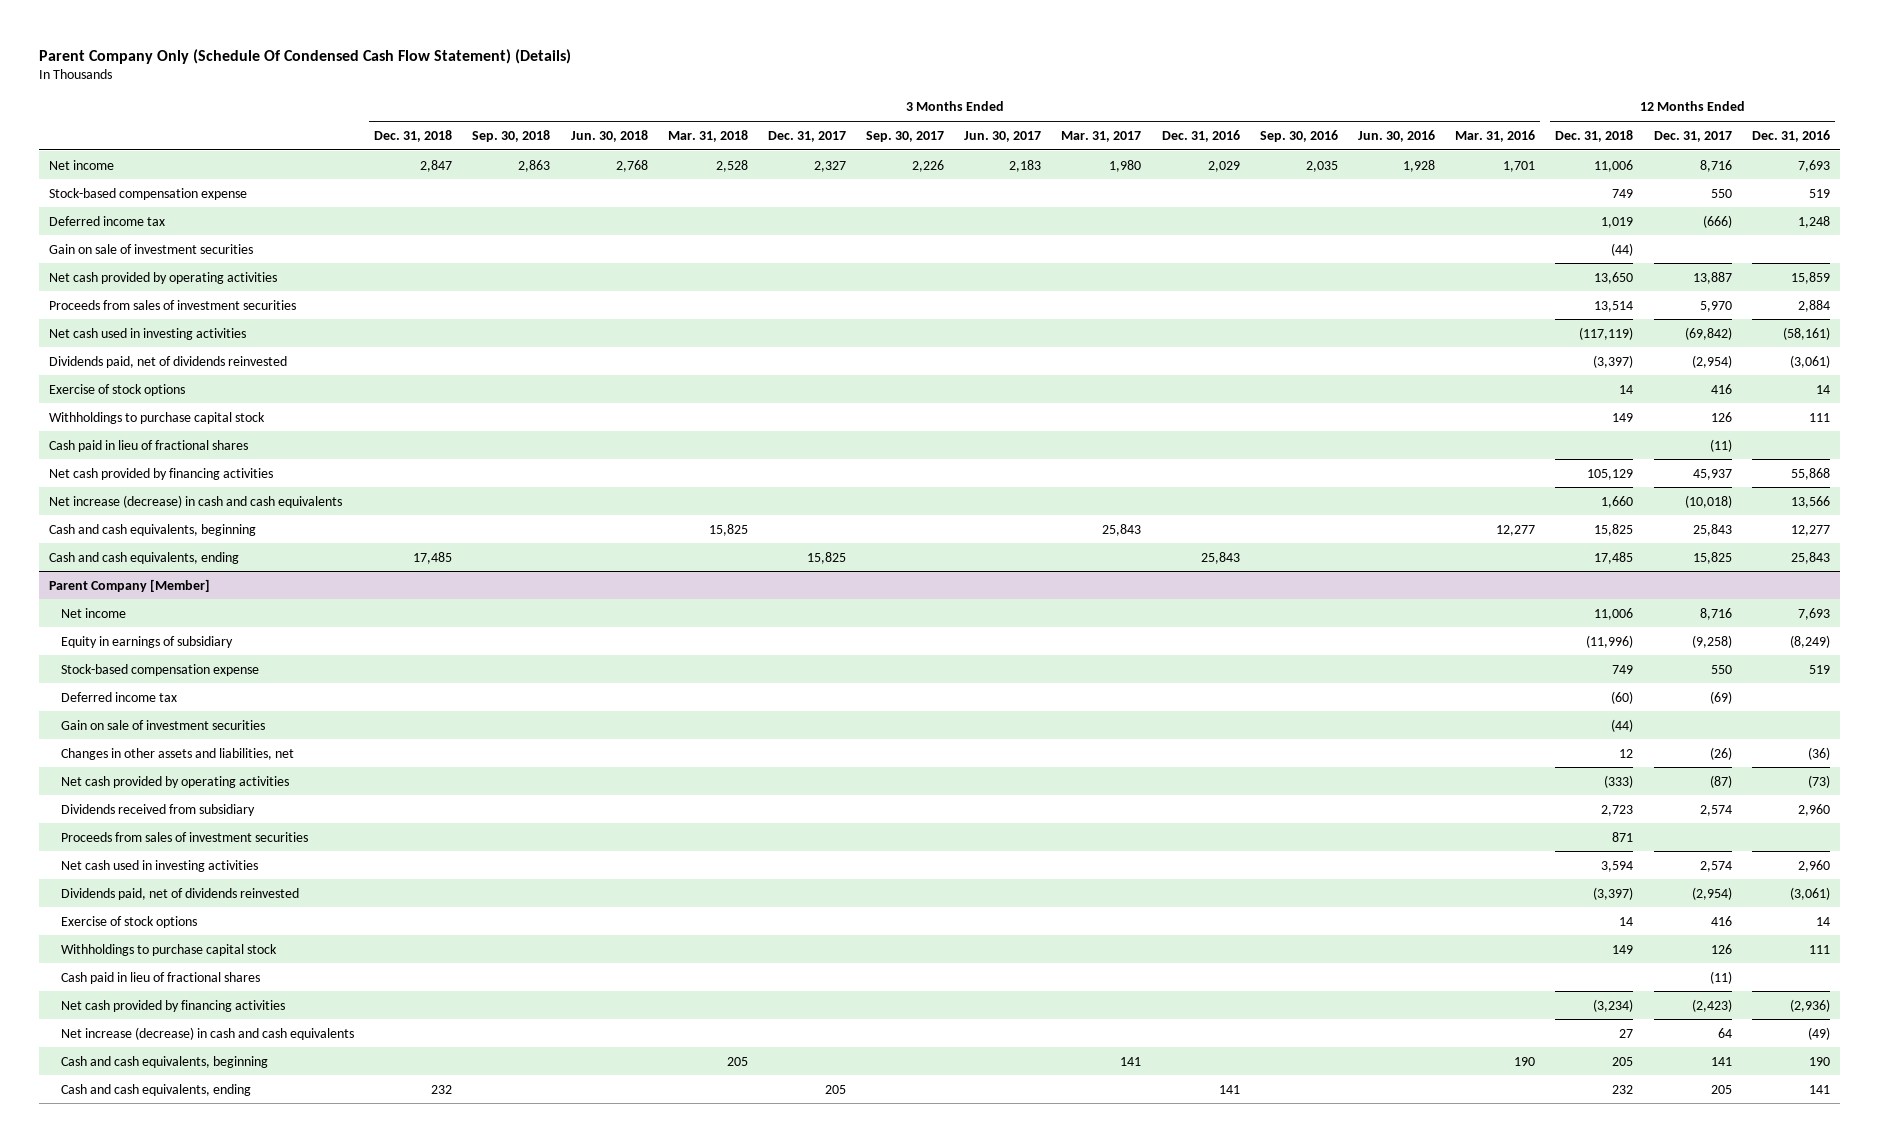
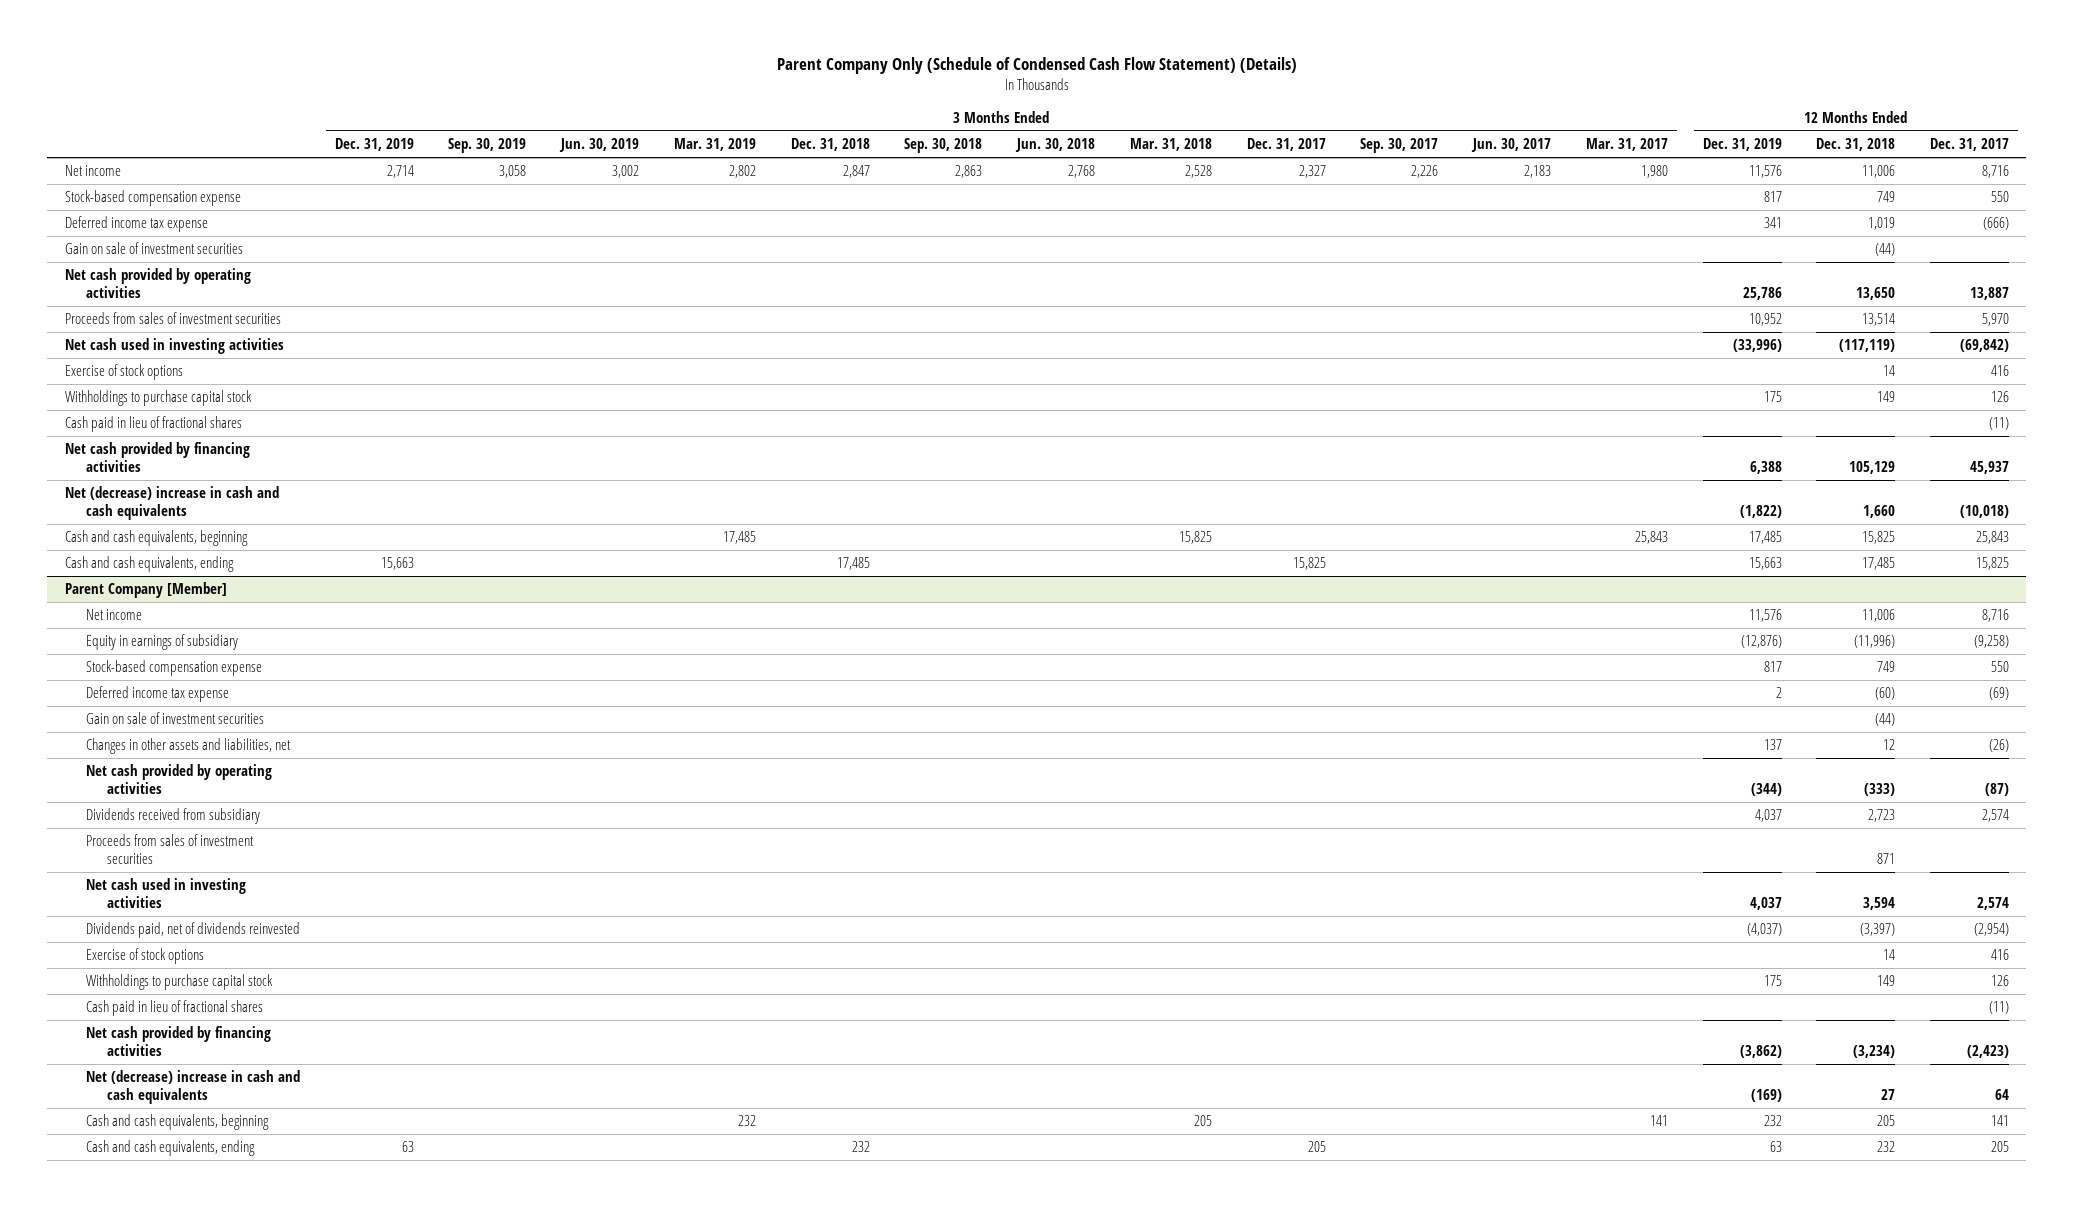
[39,48,572,64] Parent Company Only (Schedule Of Condensed Cash Flow Statement) (Details) -> [776,57,1297,75] Parent Company Only (Schedule of Condensed Cash Flow Statement) (Details)
[1161,129,1240,142] Dec. 31, 2016 -> none
[1259,129,1338,142] Sep. 30, 2016 -> none
[1358,129,1436,142] Jun. 30, 2016 -> none
[1455,129,1536,142] Mar. 31, 2016 -> none
[1751,129,1830,142] Dec. 31, 2016 -> none
none -> [334,138,414,152] Dec. 31, 2019
none -> [448,138,527,154] Sep. 30, 2019
none -> [559,138,640,153] Jun. 30, 2019
none -> [673,138,756,152] Mar. 31, 2019
none -> [1702,138,1782,152] Dec. 31, 2019
[49,215,166,226] Deferred income tax -> [64,216,208,233] Deferred income tax expense
[49,355,288,368] Dividends paid, net of dividends reinvested -> none
[49,494,343,508] Net increase (decrease) in cash and cash equivalents -> [64,486,279,520] Net (decrease) increase in cash and cash equivalents
[60,691,177,702] Deferred income tax -> [85,686,229,703] Deferred income tax expense
[60,1026,354,1040] Net increase (decrease) in cash and cash equivalents -> [85,1070,300,1104] Net (decrease) increase in cash and cash equivalents

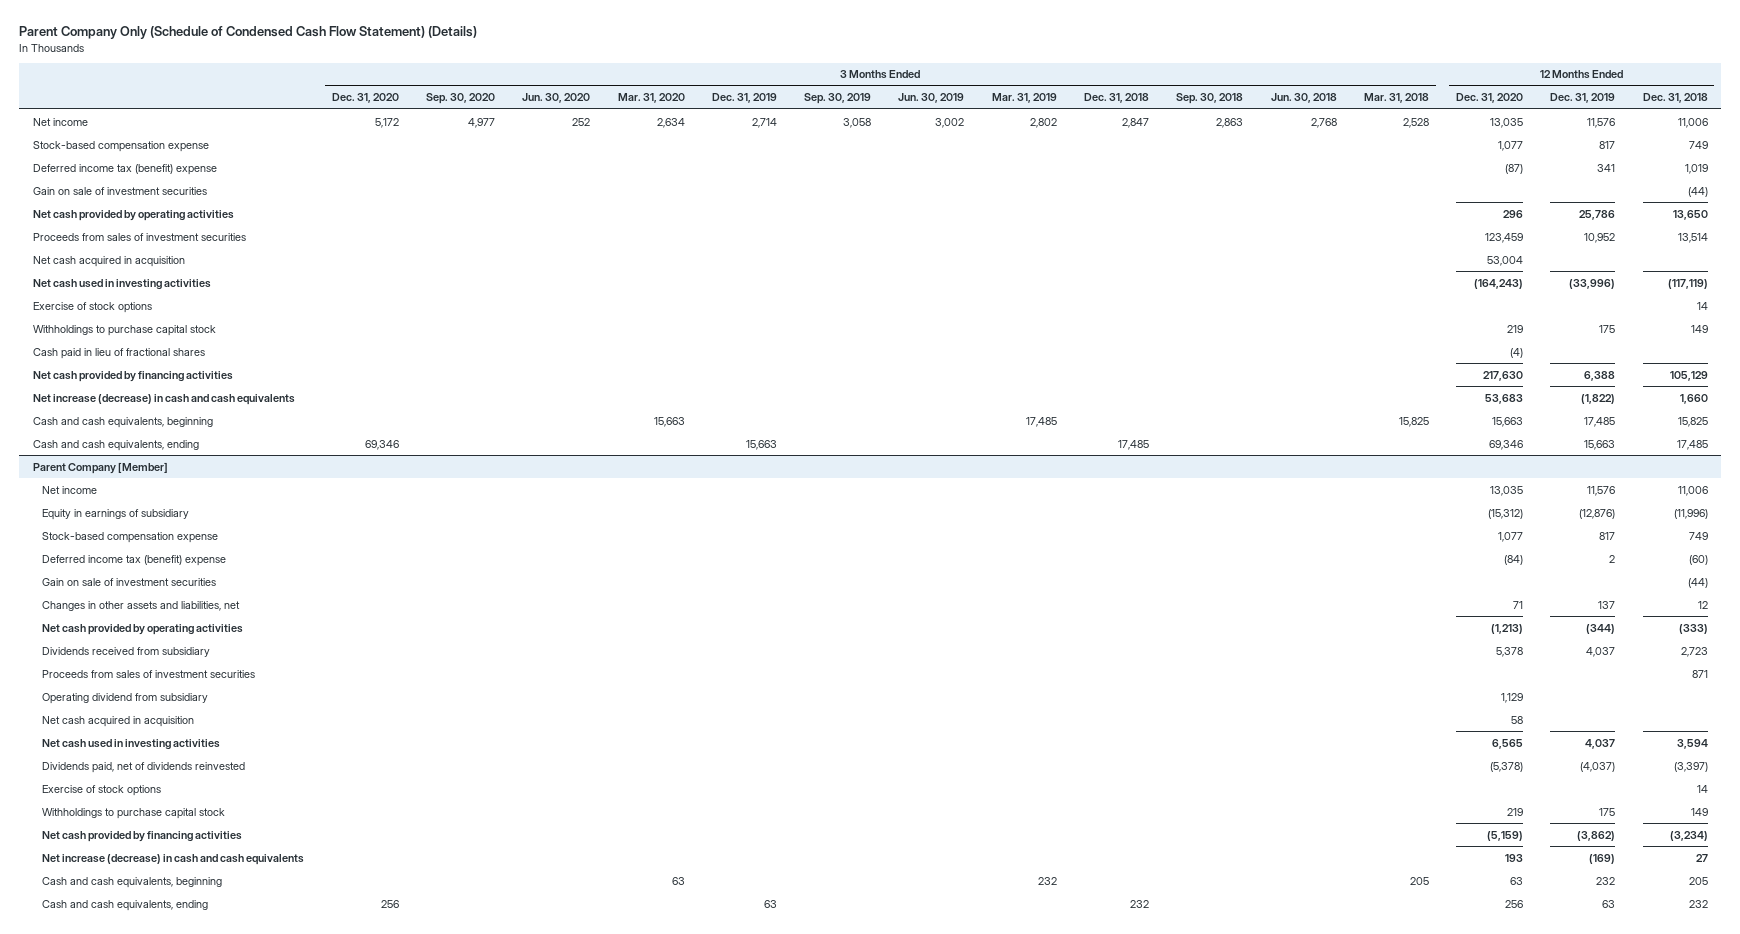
[1246,138,1326,152] Dec. 31, 2017 -> none
[1360,138,1439,154] Sep. 30, 2017 -> none
[1471,138,1552,153] Jun. 30, 2017 -> none
[1585,138,1668,152] Mar. 31, 2017 -> none
[1930,138,2010,152] Dec. 31, 2017 -> none
none -> [331,93,399,104] Dec. 31, 2020
none -> [425,93,495,105] Sep. 30, 2020
none -> [522,93,591,104] Jun. 30, 2020
none -> [617,93,685,104] Mar. 31, 2020
none -> [1456,93,1524,104] Dec. 31, 2020
[64,216,208,233] Deferred income tax expense -> [32,163,217,175] Deferred income tax (benefit) expense
none -> [32,255,185,267] Net cash acquired in acquisition
[64,486,279,520] Net (decrease) increase in cash and cash equivalents -> [32,393,295,405] Net increase (decrease) in cash and cash equivalents
[85,686,229,703] Deferred income tax expense -> [42,554,227,566] Deferred income tax (benefit) expense
none -> [42,692,209,704] Operating dividend from subsidiary
none -> [42,715,195,727] Net cash acquired in acquisition
[85,1000,263,1017] Cash paid in lieu of fractional shares -> none
[85,1070,300,1104] Net (decrease) increase in cash and cash equivalents -> [42,853,305,865] Net increase (decrease) in cash and cash equivalents

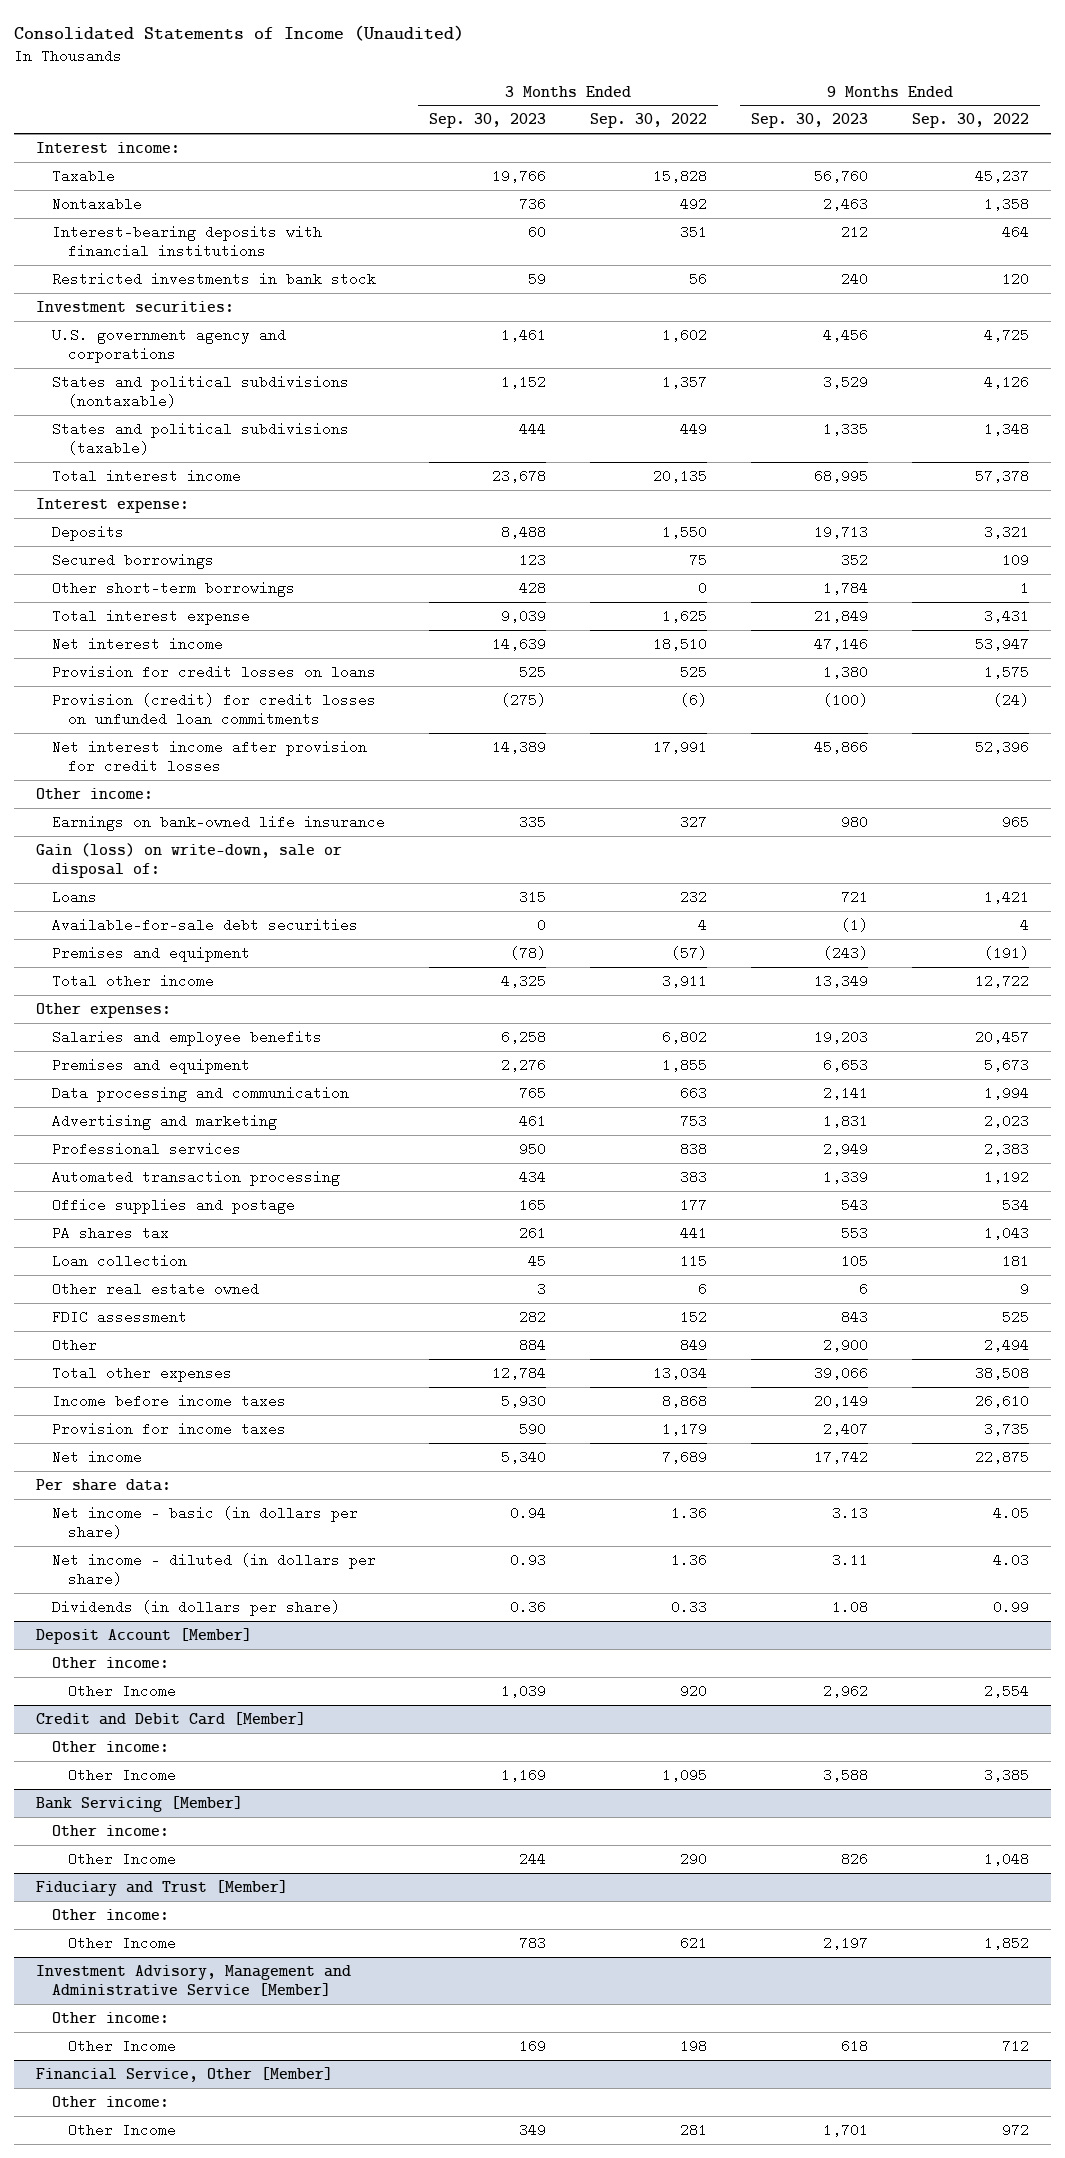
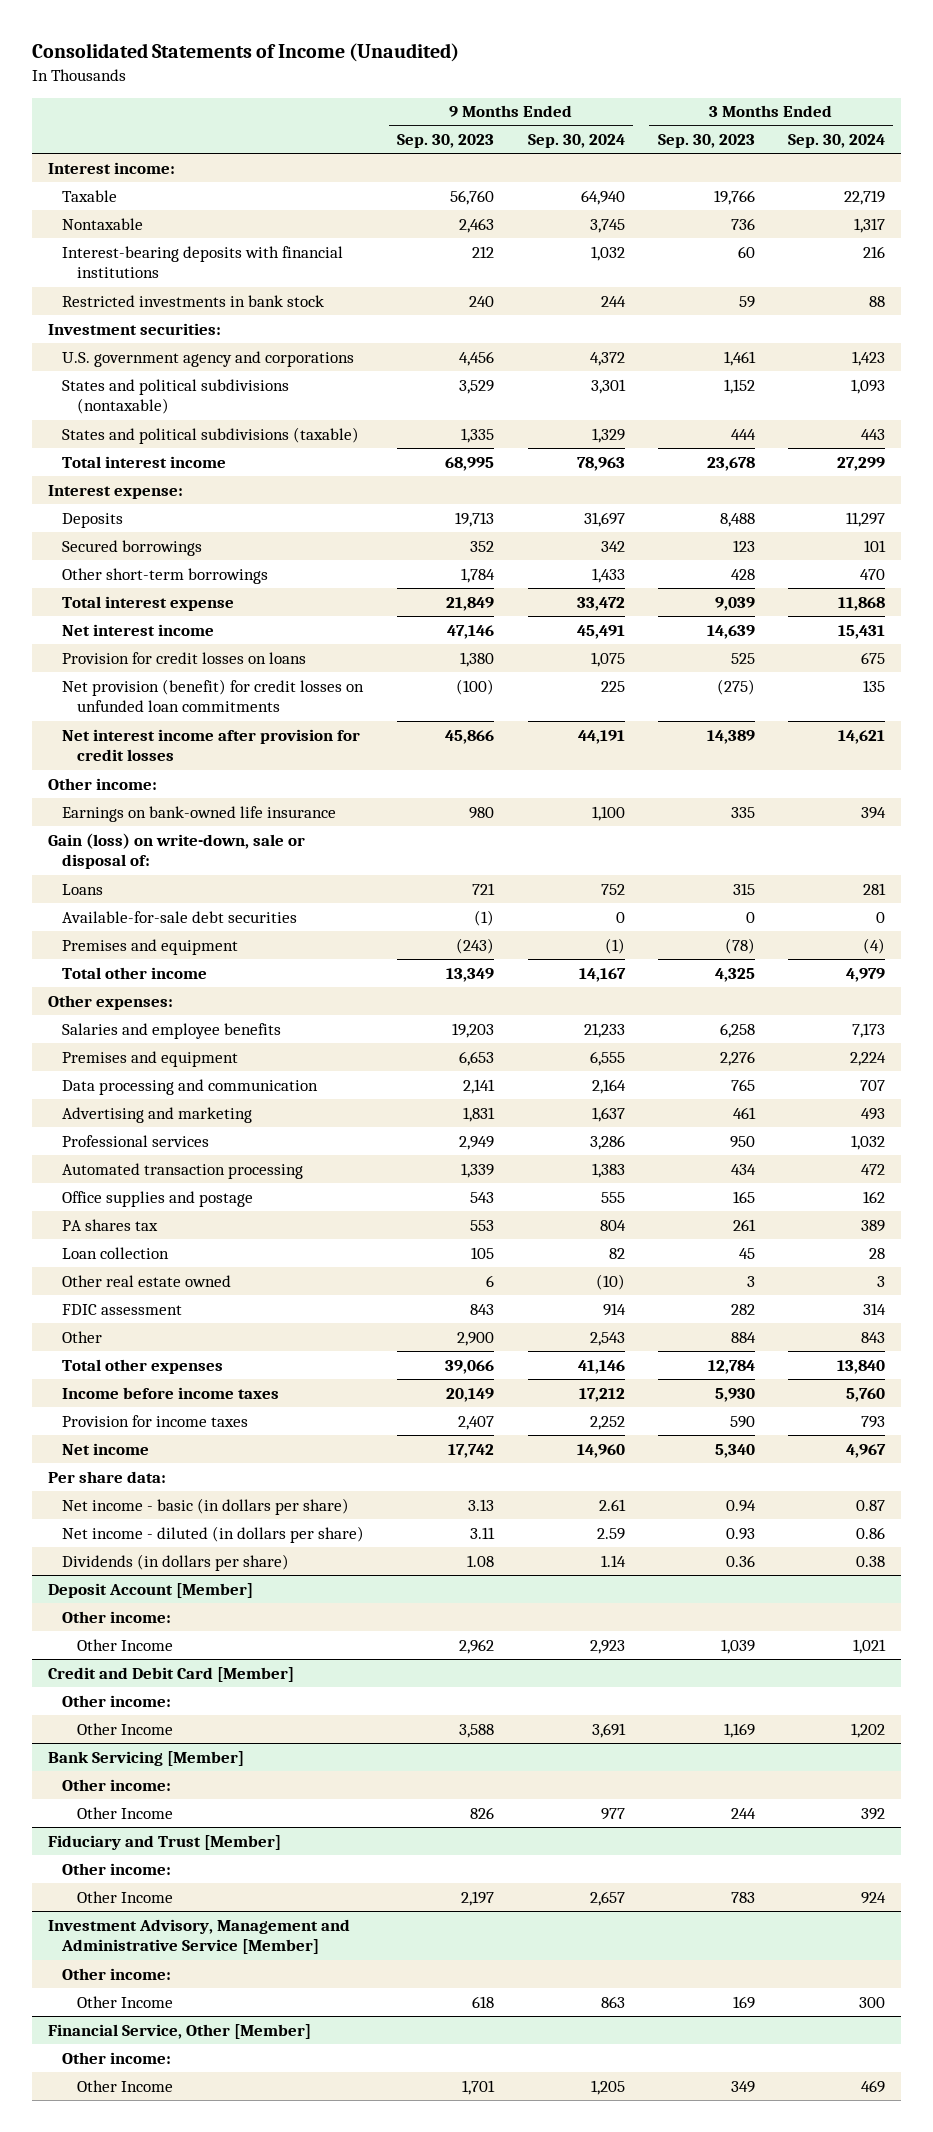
[590,113,708,129] Sep. 30, 2022 -> none
[912,113,1030,129] Sep. 30, 2022 -> none
none -> [527,134,625,149] Sep. 30, 2024
none -> [787,134,885,149] Sep. 30, 2024
[51,692,376,727] Provision (credit) for credit losses on unfunded loan commitments -> [62,678,365,713] Net provision (benefit) for credit losses on unfunded loan commitments

